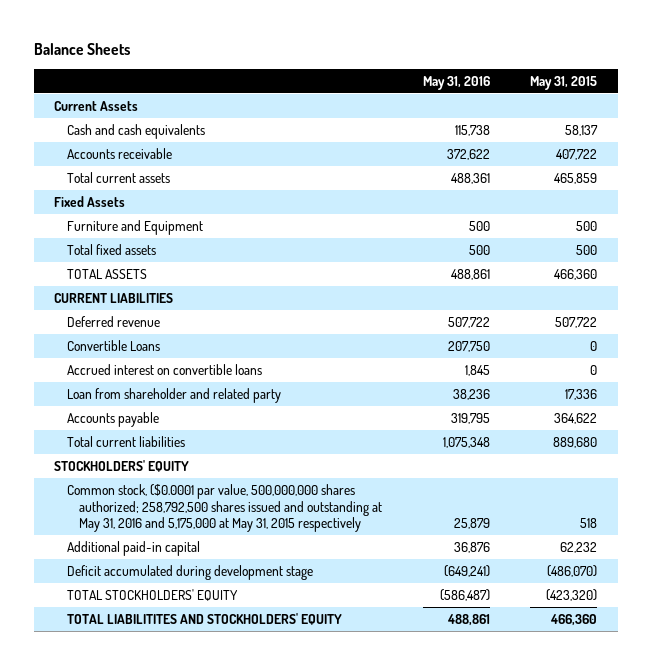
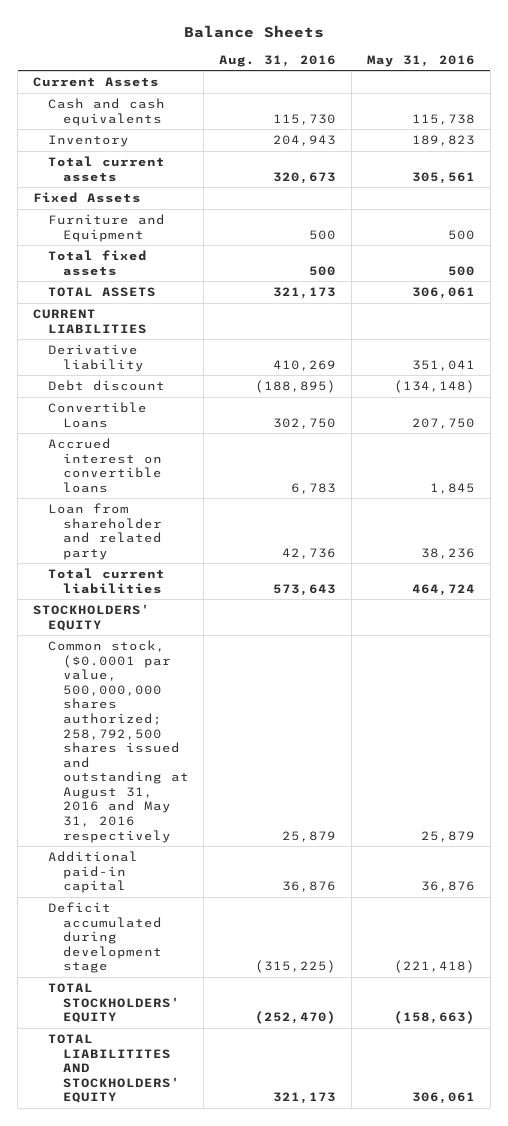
[530,75,598,90] May 31, 2015 -> none
none -> [219,54,337,67] Aug. 31, 2016
[66,147,172,159] Accounts receivable -> none
none -> [47,135,129,148] Inventory
[450,172,490,184] 488,361 -> [412,171,476,184] 305,561
[450,268,490,280] 488,861 -> [412,287,476,300] 306,061
[66,315,160,327] Deferred revenue -> none
none -> [47,344,144,372] Derivative liability
none -> [47,380,165,392] Debt discount
[66,411,159,427] Accounts payable -> none
[442,436,490,448] 1,075,348 -> [412,583,476,596] 464,724
[66,483,383,533] Common stock, ($0.0001 par value, 500,000,000 shares authorized; 258,792,500 shares issued and outstanding at May 31, 2016 and 5,175,000 at May 31, 2015 respectively -> [47,640,189,843] Common stock, ($0.0001 par value, 500,000,000 shares authorized; 258,792,500 shares issued and outstanding at August 31, 2016 and May 31, 2016 respectively
[443,564,490,577] (649,241) -> [394,960,476,974] (221,418)
[439,588,490,601] (586,487) -> [394,1011,476,1025] (158,663)
[446,613,490,626] 488,861 -> [412,1092,476,1105] 306,061

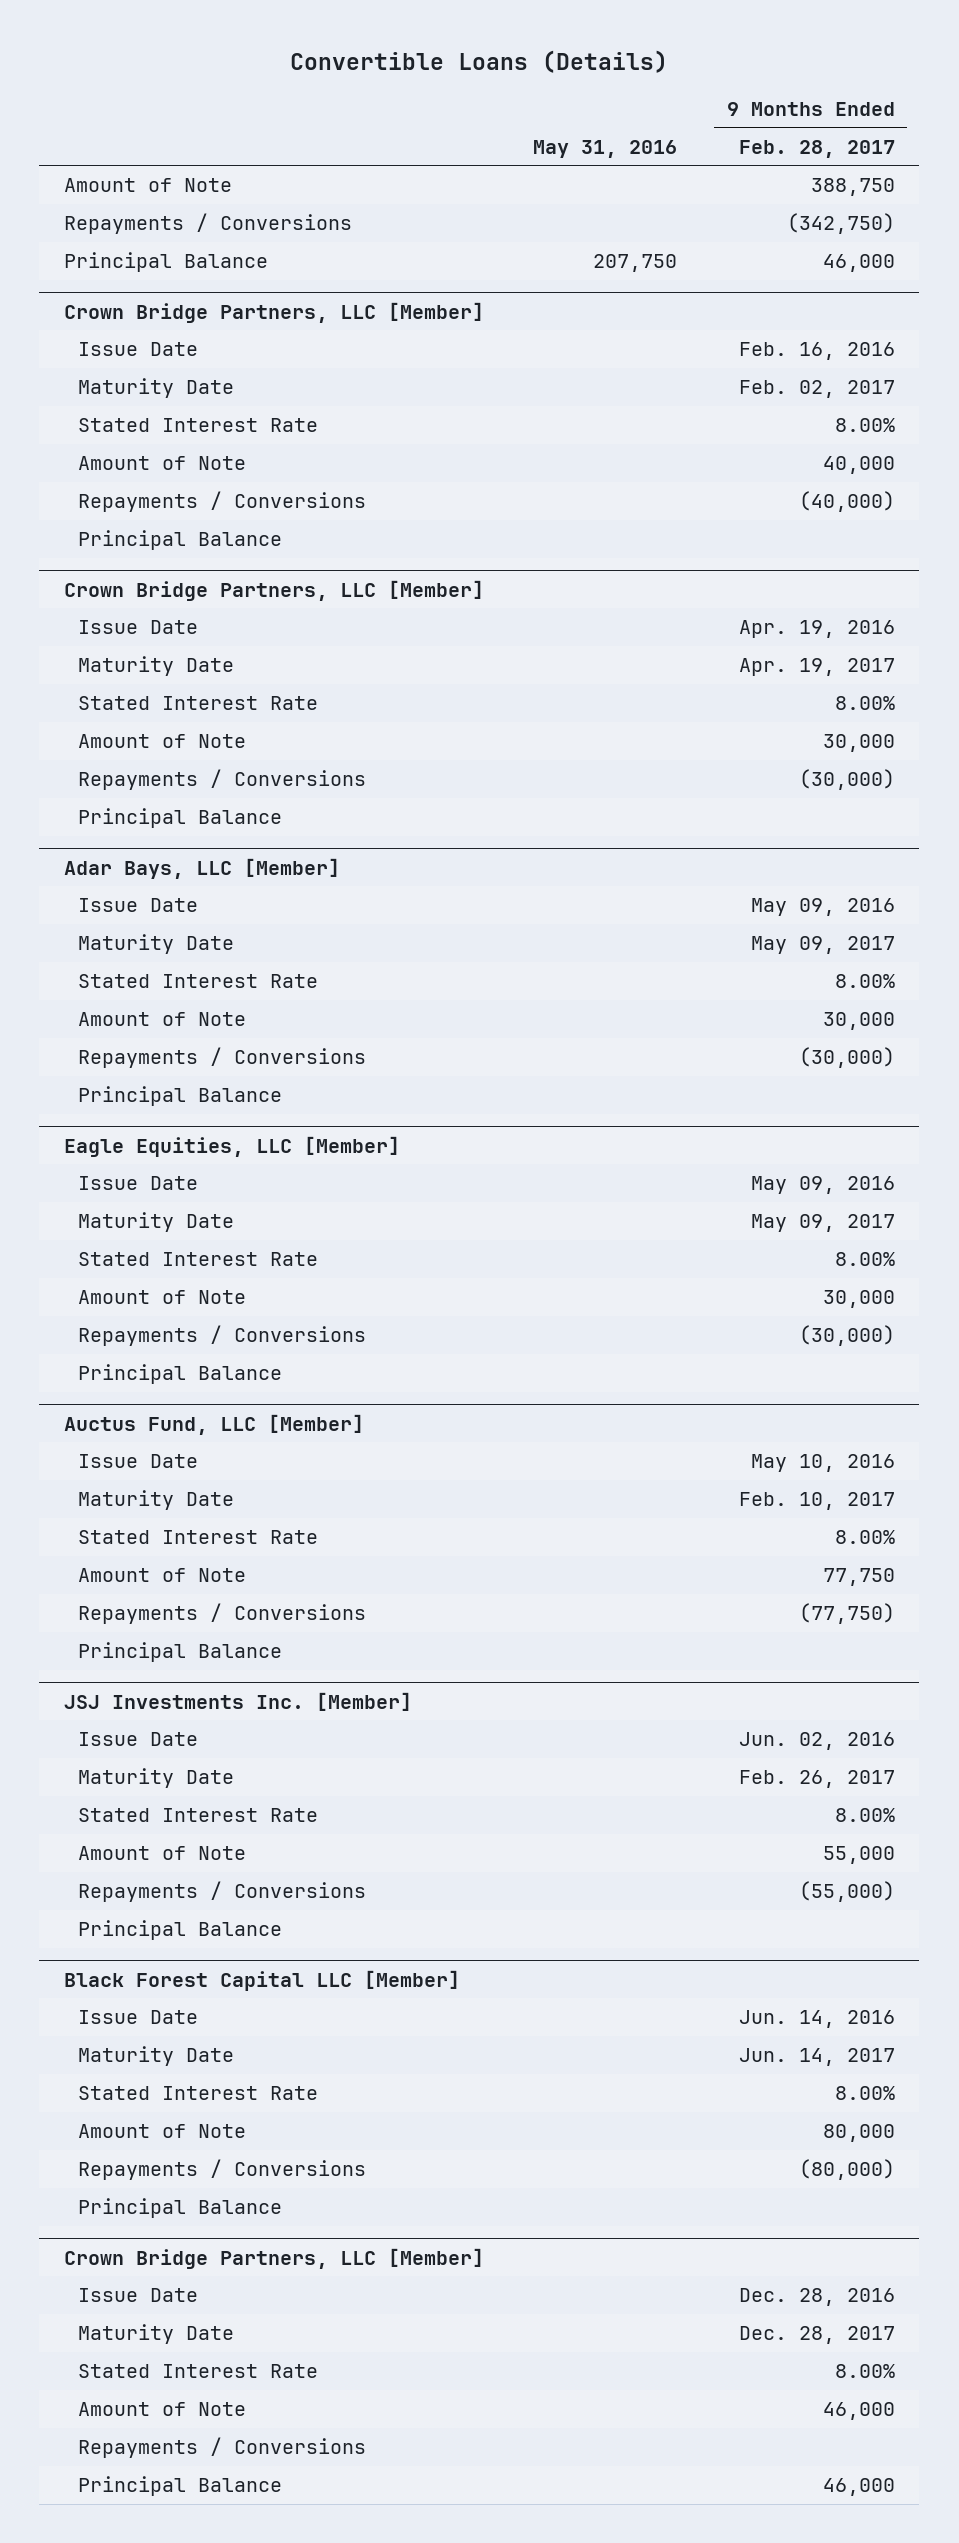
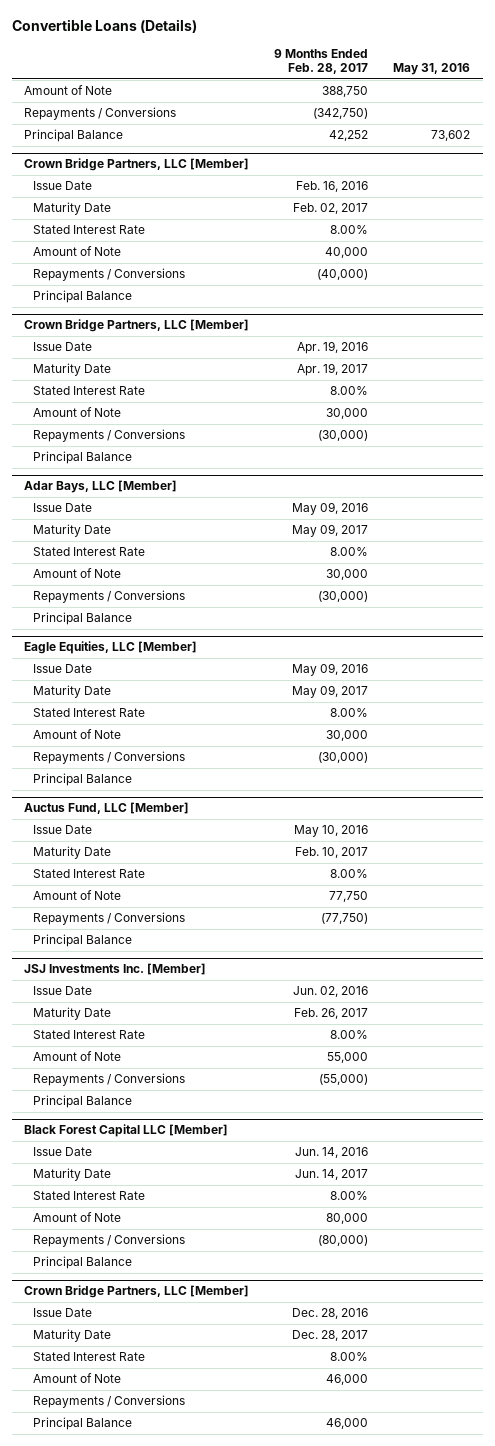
[593,254,678,273] 207,750 -> [431,130,471,142] 73,602
[822,254,895,273] 46,000 -> [329,130,369,142] 42,252

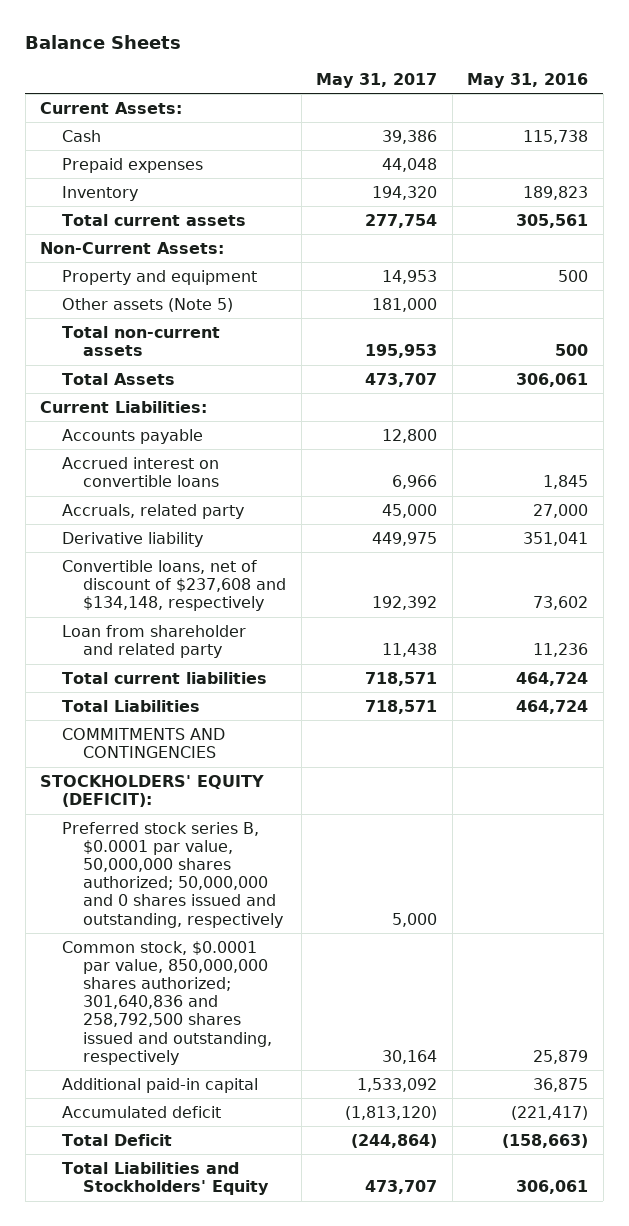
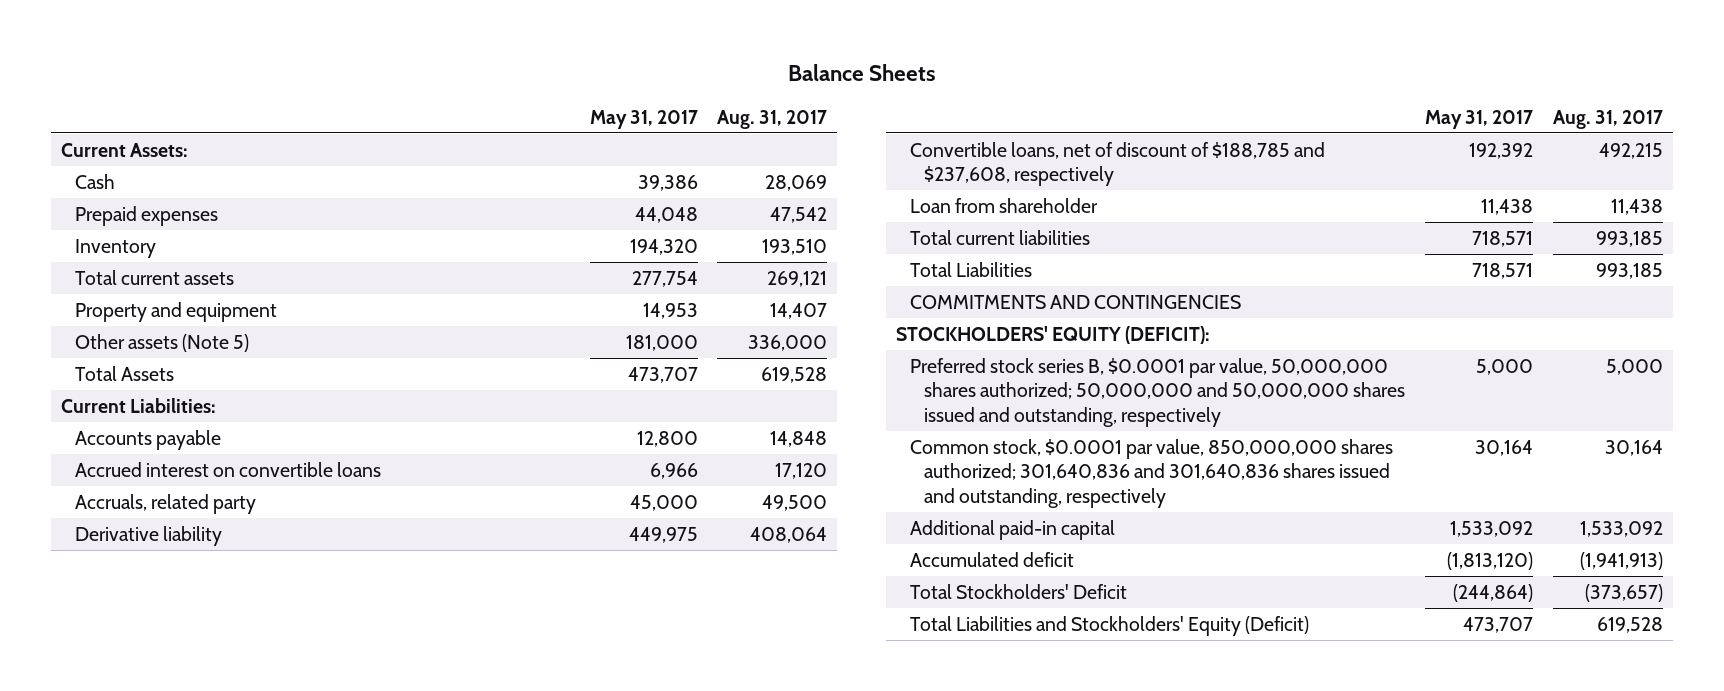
[467,72,589,88] May 31, 2016 -> none
none -> [717,109,828,129] Aug. 31, 2017
[40,241,225,254] Non-Current Assets: -> none
[61,325,220,356] Total non-current assets -> none
[61,559,287,612] Convertible loans, net of discount of $237,608 and $134,148, respectively -> [910,141,1326,187] Convertible loans, net of discount of $188,785 and $237,608, respectively
[61,624,246,658] Loan from shareholder and related party -> [910,197,1099,213] Loan from shareholder
[61,821,284,928] Preferred stock series B, $0.0001 par value, 50,000,000 shares authorized; 50,000,000 and 0 shares issued and outstanding, respectively -> [910,357,1406,428] Preferred stock series B, $0.0001 par value, 50,000,000 shares authorized; 50,000,000 and 50,000,000 shares issued and outstanding, respectively
[61,940,273,1065] Common stock, $0.0001 par value, 850,000,000 shares authorized; 301,640,836 and 258,792,500 shares issued and outstanding, respectively -> [910,438,1394,509] Common stock, $0.0001 par value, 850,000,000 shares authorized; 301,640,836 and 301,640,836 shares issued and outstanding, respectively
[61,1133,172,1146] Total Deficit -> [910,583,1128,599] Total Stockholders' Deficit
[61,1161,270,1195] Total Liabilities and Stockholders' Equity -> [910,615,1310,636] Total Liabilities and Stockholders' Equity (Deficit)

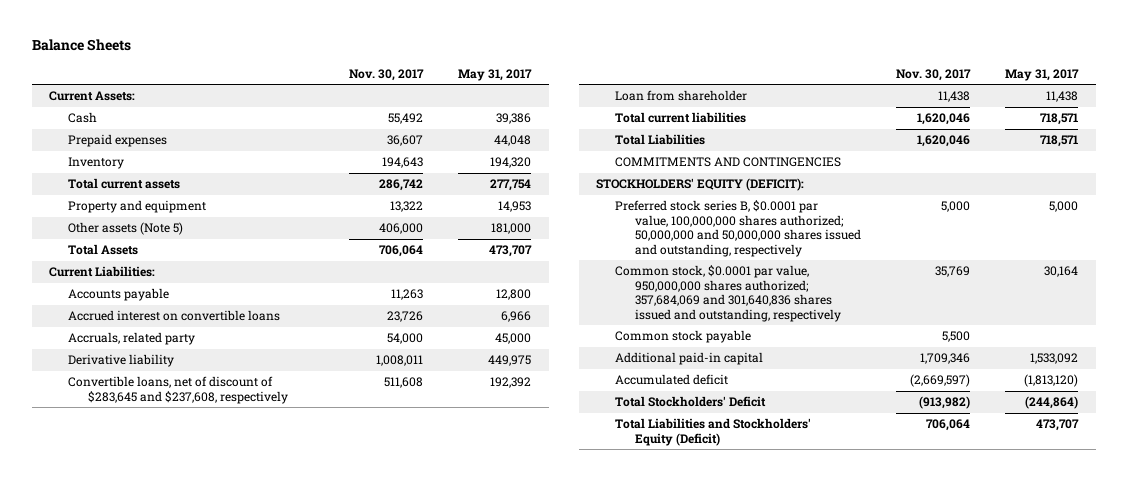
[717,109,828,129] Aug. 31, 2017 -> none
none -> [348,68,424,81] Nov. 30, 2017
[910,141,1326,187] Convertible loans, net of discount of $188,785 and $237,608, respectively -> [68,376,288,404] Convertible loans, net of discount of $283,645 and $237,608, respectively
[910,357,1406,428] Preferred stock series B, $0.0001 par value, 50,000,000 shares authorized; 50,000,000 and 50,000,000 shares issued and outstanding, respectively -> [615,200,861,257] Preferred stock series B, $0.0001 par value, 100,000,000 shares authorized; 50,000,000 and 50,000,000 shares issued and outstanding, respectively
[910,438,1394,509] Common stock, $0.0001 par value, 850,000,000 shares authorized; 301,640,836 and 301,640,836 shares issued and outstanding, respectively -> [615,265,841,322] Common stock, $0.0001 par value, 950,000,000 shares authorized; 357,684,069 and 301,640,836 shares issued and outstanding, respectively
none -> [615,330,752,344] Common stock payable

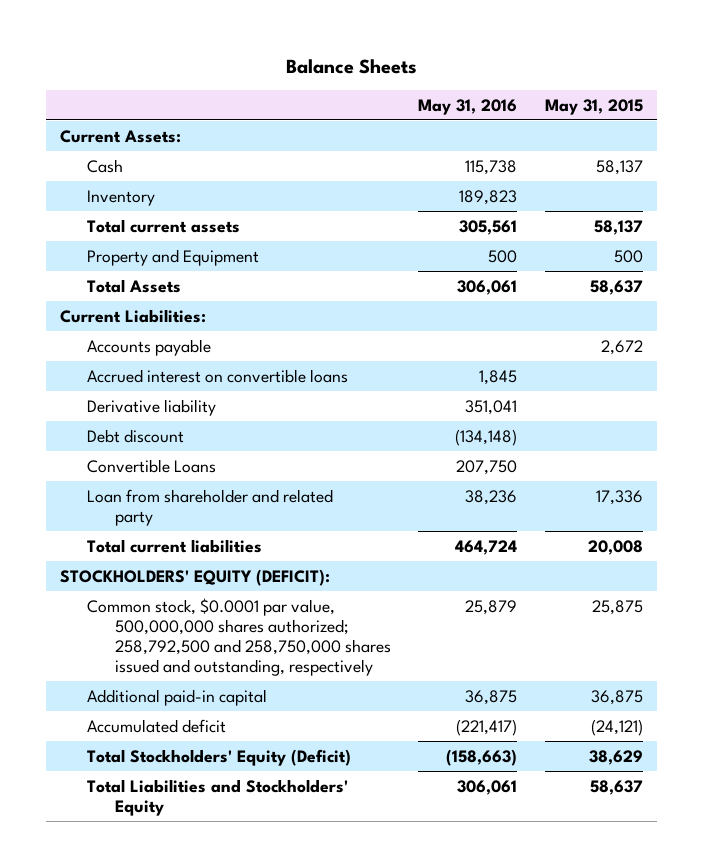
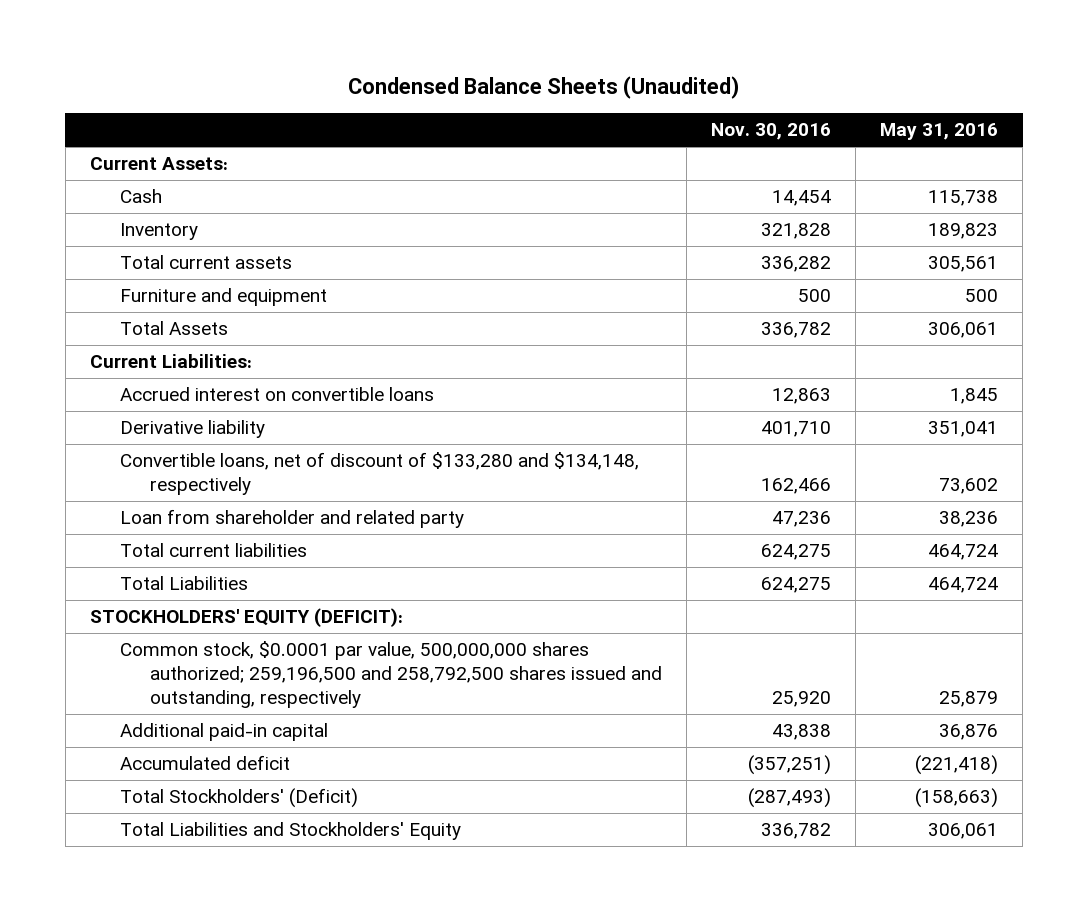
[285,58,417,74] Balance Sheets -> [348,76,740,100] Condensed Balance Sheets (Unaudited)
[545,98,644,115] May 31, 2015 -> none
none -> [711,123,832,141] Nov. 30, 2016
[87,248,260,266] Property and Equipment -> [119,288,327,307] Furniture and equipment
[87,338,212,356] Accounts payable -> none
[87,428,185,443] Debt discount -> none
[87,458,217,473] Convertible Loans -> none
none -> [119,452,639,496] Convertible loans, net of discount of $133,280 and $134,148, respectively
none -> [119,576,248,591] Total Liabilities
[87,597,391,676] Common stock, $0.0001 par value, 500,000,000 shares authorized; 258,792,500 and 258,750,000 shares issued and outstanding, respectively -> [119,641,662,708] Common stock, $0.0001 par value, 500,000,000 shares authorized; 259,196,500 and 258,792,500 shares issued and outstanding, respectively
[465,689,518,705] 36,875 -> [939,724,999,741] 36,876
[456,718,518,736] (221,417) -> [915,755,999,776] (221,418)
[87,748,352,766] Total Stockholders' Equity (Deficit) -> [119,788,358,809] Total Stockholders' (Deficit)

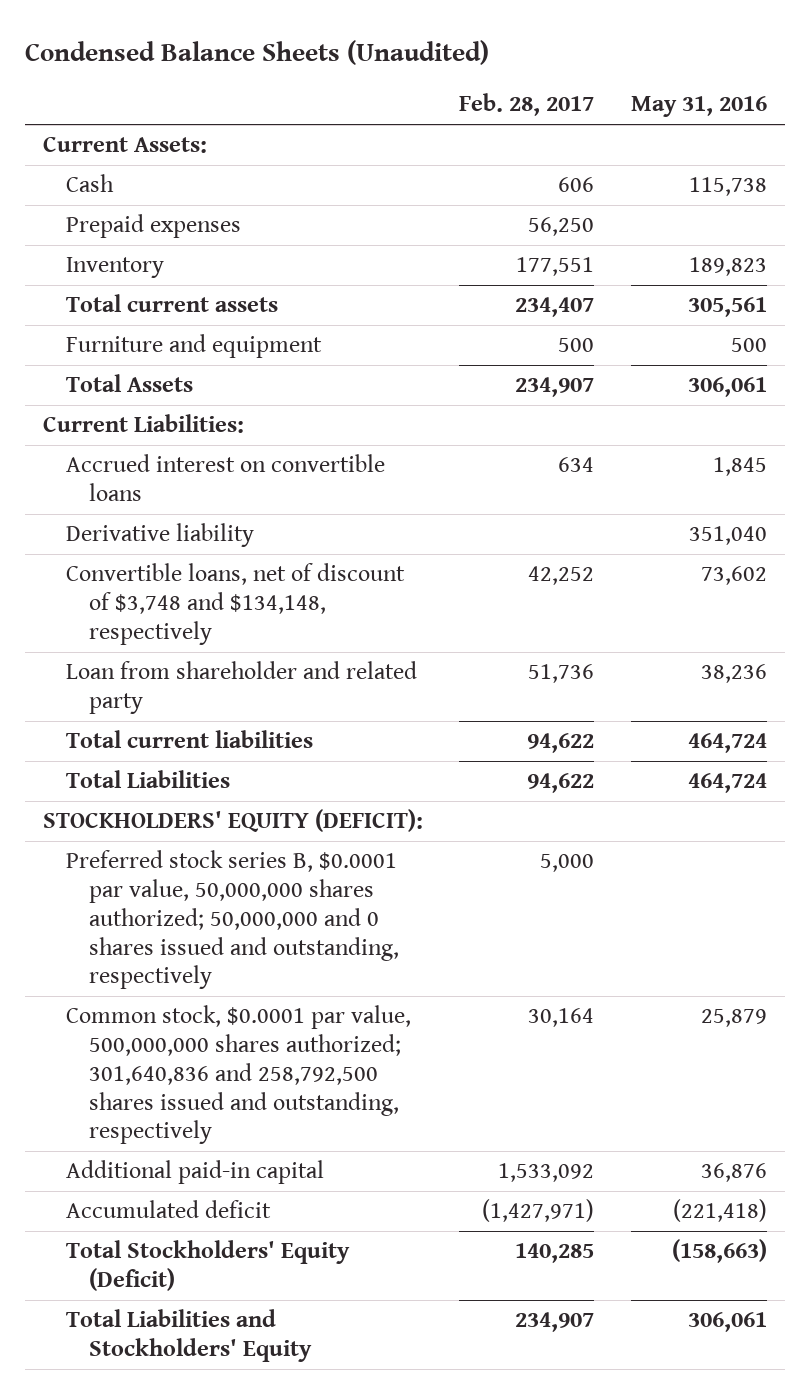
[711,123,832,141] Nov. 30, 2016 -> none
none -> [459,93,595,117] Feb. 28, 2017
none -> [65,214,241,239] Prepaid expenses
[928,421,999,438] 351,041 -> [688,526,767,546] 351,040
[119,452,639,496] Convertible loans, net of discount of $133,280 and $134,148, respectively -> [65,563,405,645] Convertible loans, net of discount of $3,748 and $134,148, respectively
none -> [65,850,399,990] Preferred stock series B, $0.0001 par value, 50,000,000 shares authorized; 50,000,000 and 0 shares issued and outstanding, respectively
[119,641,662,708] Common stock, $0.0001 par value, 500,000,000 shares authorized; 259,196,500 and 258,792,500 shares issued and outstanding, respectively -> [65,1005,411,1145] Common stock, $0.0001 par value, 500,000,000 shares authorized; 301,640,836 and 258,792,500 shares issued and outstanding, respectively
[119,788,358,809] Total Stockholders' (Deficit) -> [65,1240,350,1291] Total Stockholders' Equity (Deficit)

